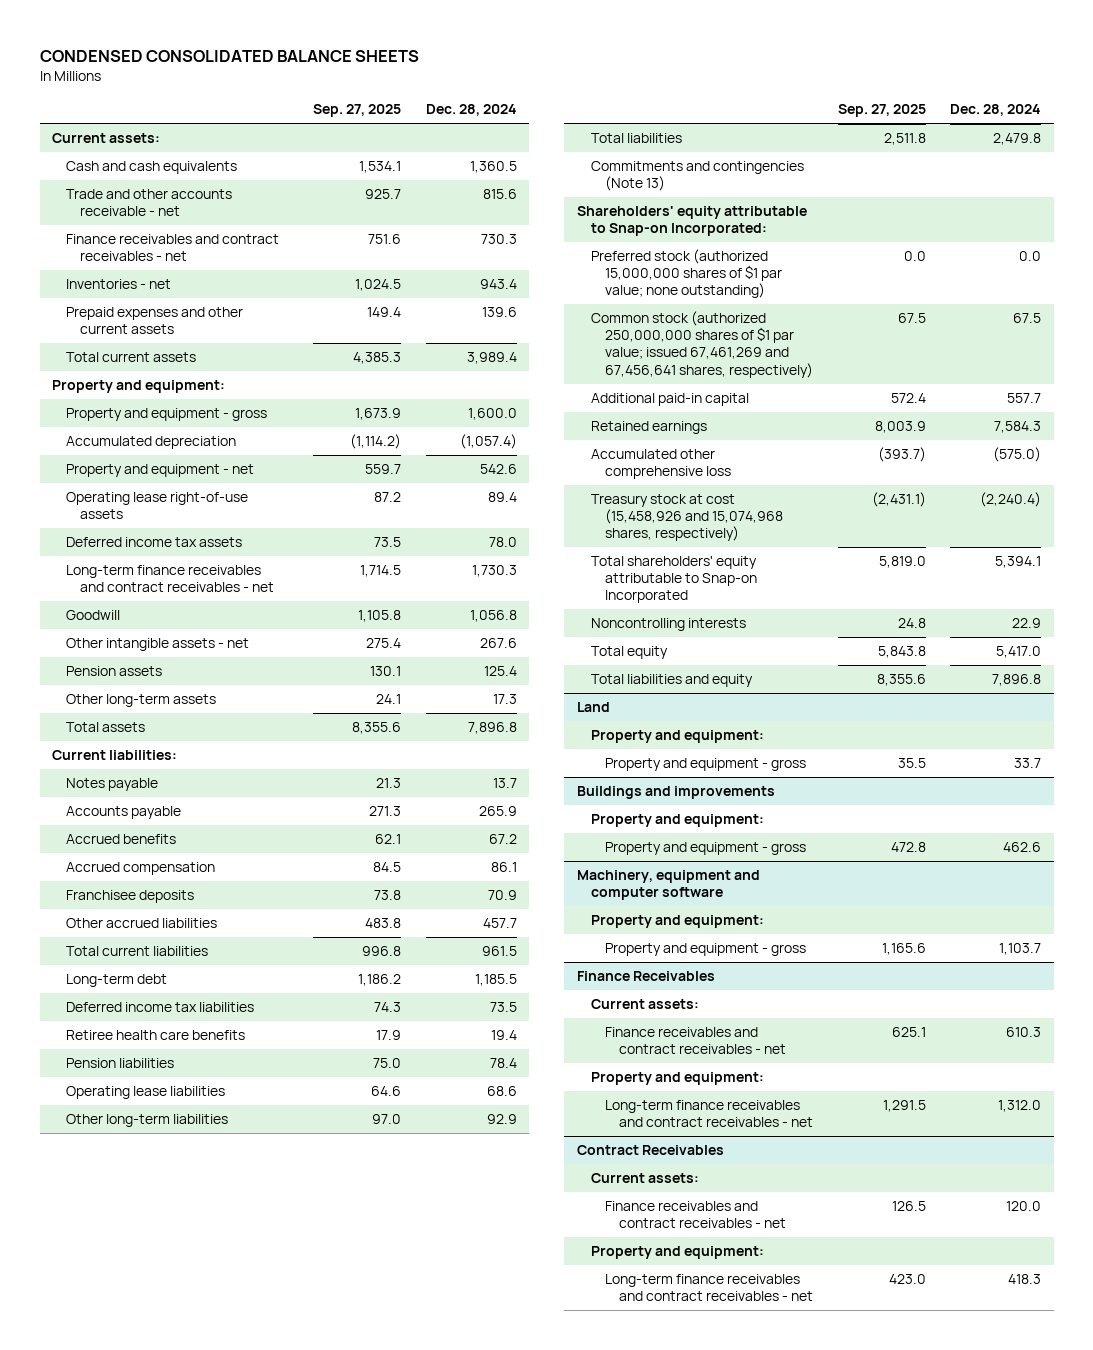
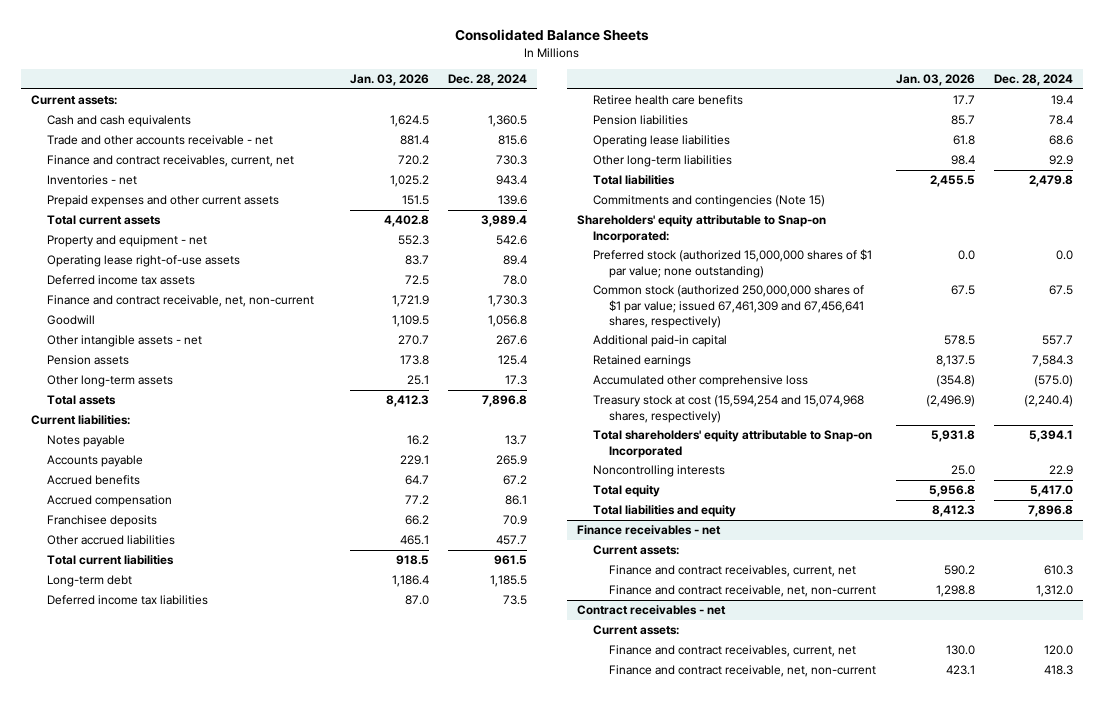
[39,49,419,62] CONDENSED CONSOLIDATED BALANCE SHEETS -> [455,29,650,42] Consolidated Balance Sheets
[312,104,401,118] Sep. 27, 2025 -> none
none -> [349,74,429,87] Jan. 03, 2026
[65,234,279,262] Finance receivables and contract receivables - net -> [47,155,295,168] Finance and contract receivables, current, net
[51,380,225,394] Property and equipment: -> none
[65,408,267,422] Property and equipment - gross -> none
[65,436,236,450] Accumulated depreciation -> none
[65,565,275,593] Long-term finance receivables and contract receivables - net -> [47,295,315,308] Finance and contract receivable, net, non-current
[590,161,804,192] Commitments and contingencies (Note 13) -> [592,195,825,208] Commitments and contingencies (Note 15)
[590,311,813,378] Common stock (authorized 250,000,000 shares of $1 par value; issued 67,461,269 and 67,456,641 shares, respectively) -> [592,285,864,328] Common stock (authorized 250,000,000 shares of $1 par value; issued 67,461,309 and 67,456,641 shares, respectively)
[590,494,783,542] Treasury stock at cost (15,458,926 and 15,074,968 shares, respectively) -> [592,395,864,423] Treasury stock at cost (15,594,254 and 15,074,968 shares, respectively)
[576,702,610,713] Land -> none
[590,730,764,744] Property and equipment: -> none
[604,758,806,772] Property and equipment - gross -> none
[576,786,775,800] Buildings and improvements -> none
[590,814,764,828] Property and equipment: -> none
[604,842,806,856] Property and equipment - gross -> none
[576,870,760,901] Machinery, equipment and computer software -> none
[590,915,764,929] Property and equipment: -> none
[604,943,806,957] Property and equipment - gross -> none
[576,971,715,982] Finance Receivables -> [577,525,722,536] Finance receivables - net
[590,1072,764,1086] Property and equipment: -> none
[604,1027,786,1055] Finance receivables and contract receivables - net -> [608,565,856,578] Finance and contract receivables, current, net
[604,1100,813,1128] Long-term finance receivables and contract receivables - net -> [608,585,876,598] Finance and contract receivable, net, non-current
[576,1145,724,1156] Contract Receivables -> [577,605,727,616] Contract receivables - net
[590,1246,764,1260] Property and equipment: -> none
[604,1201,786,1229] Finance receivables and contract receivables - net -> [608,645,856,658] Finance and contract receivables, current, net
[604,1274,813,1302] Long-term finance receivables and contract receivables - net -> [608,665,876,678] Finance and contract receivable, net, non-current

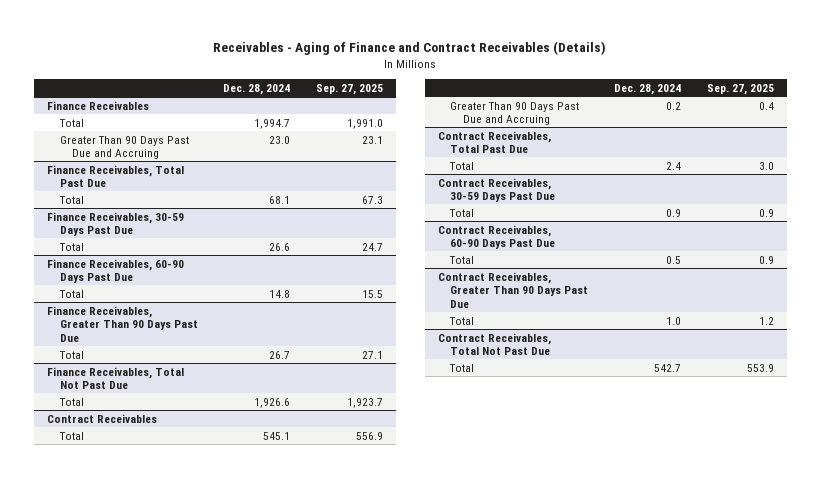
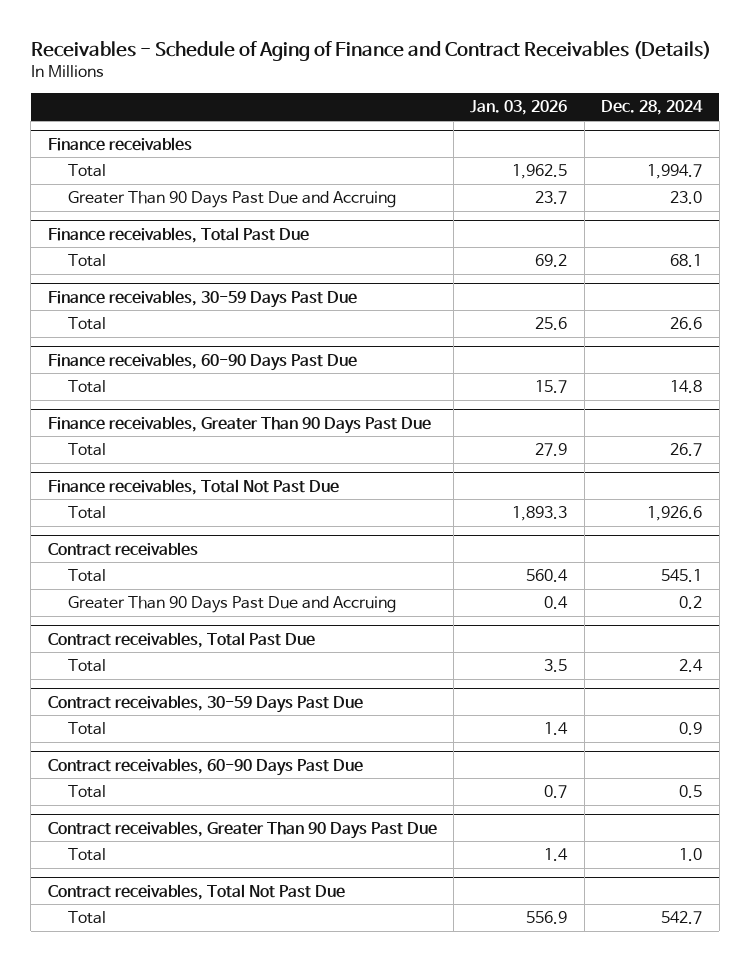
[213,41,607,56] Receivables - Aging of Finance and Contract Receivables (Details) -> [30,40,711,61] Receivables - Schedule of Aging of Finance and Contract Receivables (Details)
[316,83,384,95] Sep. 27, 2025 -> none
none -> [470,100,568,116] Jan. 03, 2026
[46,100,149,110] Finance Receivables -> [47,136,192,151] Finance receivables
[46,164,184,188] Finance Receivables, Total Past Due -> [47,226,309,243] Finance receivables, Total Past Due
[46,211,184,237] Finance Receivables, 30-59 Days Past Due -> [47,289,357,308] Finance receivables, 30-59 Days Past Due
[46,258,184,284] Finance Receivables, 60-90 Days Past Due -> [47,352,357,371] Finance receivables, 60-90 Days Past Due
[46,305,198,342] Finance Receivables, Greater Than 90 Days Past Due -> [47,415,431,434] Finance receivables, Greater Than 90 Days Past Due
[46,366,184,390] Finance Receivables, Total Not Past Due -> [47,478,339,495] Finance receivables, Total Not Past Due
[46,413,157,423] Contract Receivables -> [47,541,198,556] Contract receivables
[437,130,551,154] Contract Receivables, Total Past Due -> [47,631,315,648] Contract receivables, Total Past Due
[437,177,556,203] Contract Receivables, 30-59 Days Past Due -> [47,694,363,713] Contract receivables, 30-59 Days Past Due
[437,224,556,250] Contract Receivables, 60-90 Days Past Due -> [47,757,363,776] Contract receivables, 60-90 Days Past Due
[437,271,589,308] Contract Receivables, Greater Than 90 Days Past Due -> [47,820,437,839] Contract receivables, Greater Than 90 Days Past Due
[437,332,551,356] Contract Receivables, Total Not Past Due -> [47,883,345,900] Contract receivables, Total Not Past Due

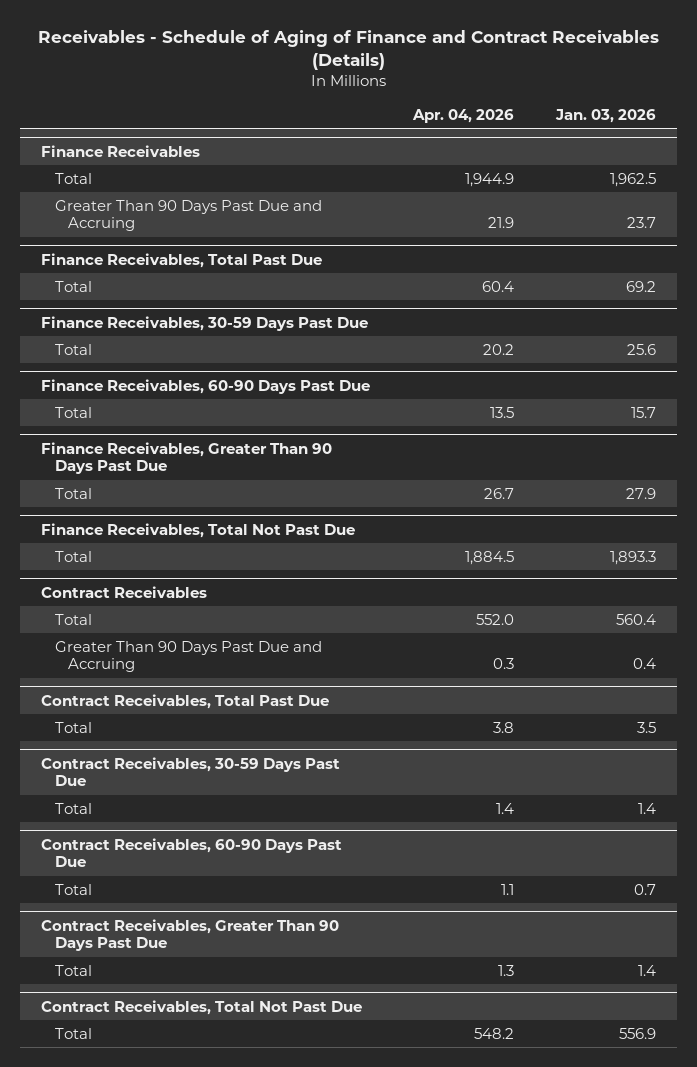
[601,100,704,116] Dec. 28, 2024 -> none
none -> [411,109,514,124] Apr. 04, 2026
[47,136,192,151] Finance receivables -> [41,144,201,157] Finance Receivables
[47,226,309,243] Finance receivables, Total Past Due -> [41,252,323,268] Finance Receivables, Total Past Due
[47,289,357,308] Finance receivables, 30-59 Days Past Due -> [41,315,369,331] Finance Receivables, 30-59 Days Past Due
[47,352,357,371] Finance receivables, 60-90 Days Past Due -> [41,378,371,394] Finance Receivables, 60-90 Days Past Due
[47,415,431,434] Finance receivables, Greater Than 90 Days Past Due -> [41,441,333,475] Finance Receivables, Greater Than 90 Days Past Due
[47,478,339,495] Finance receivables, Total Not Past Due -> [41,522,356,538] Finance Receivables, Total Not Past Due
[47,541,198,556] Contract receivables -> [41,585,208,598] Contract Receivables
[47,631,315,648] Contract receivables, Total Past Due -> [41,693,330,709] Contract Receivables, Total Past Due
[47,694,363,713] Contract receivables, 30-59 Days Past Due -> [41,756,341,787] Contract Receivables, 30-59 Days Past Due
[47,757,363,776] Contract receivables, 60-90 Days Past Due -> [41,837,343,868] Contract Receivables, 60-90 Days Past Due
[47,820,437,839] Contract receivables, Greater Than 90 Days Past Due -> [41,918,340,952] Contract Receivables, Greater Than 90 Days Past Due
[47,883,345,900] Contract receivables, Total Not Past Due -> [41,999,363,1015] Contract Receivables, Total Not Past Due

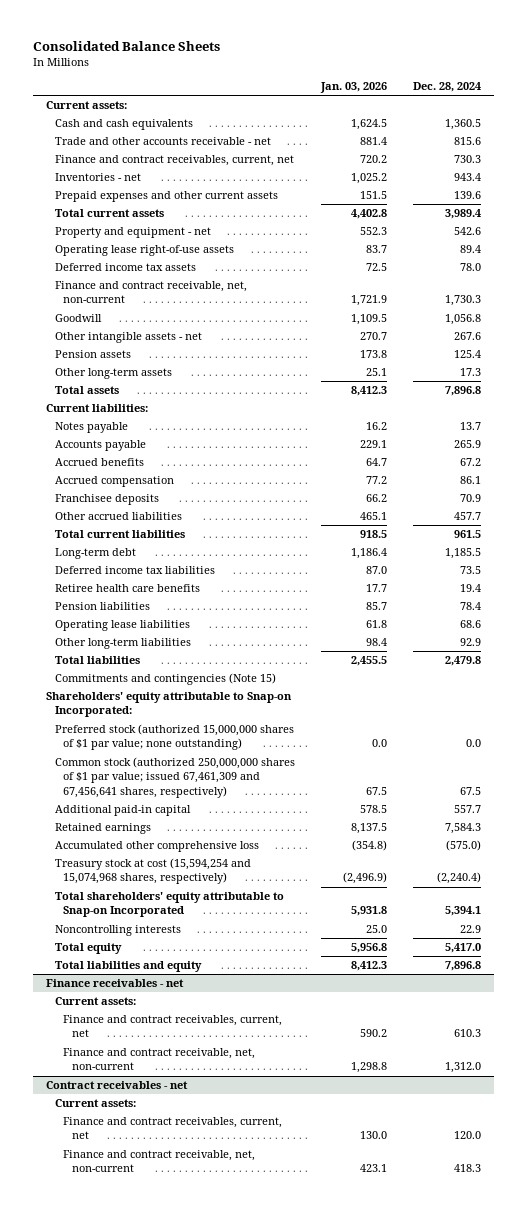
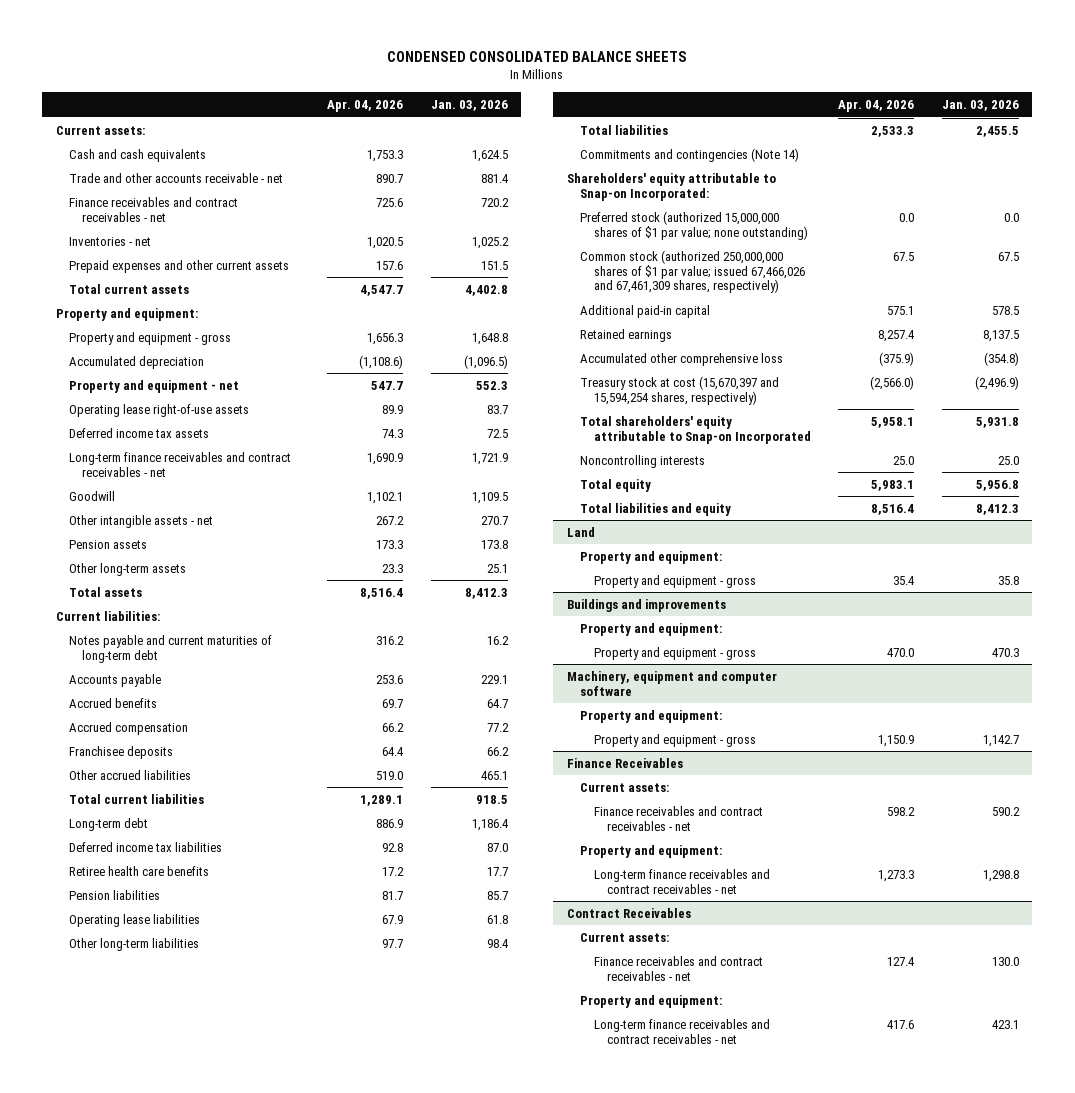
[33,40,221,51] Consolidated Balance Sheets -> [387,51,688,63] CONDENSED CONSOLIDATED BALANCE SHEETS
[413,82,482,93] Dec. 28, 2024 -> none
none -> [326,100,403,113] Apr. 04, 2026
[54,155,294,167] Finance and contract receivables, current, net -> [69,196,239,222] Finance receivables and contract receivables - net
none -> [56,307,199,321] Property and equipment:
none -> [69,331,232,345] Property and equipment - gross
none -> [69,355,205,369] Accumulated depreciation
[54,281,247,304] Finance and contract receivable, net, non-current -> [69,451,292,477] Long-term finance receivables and contract receivables - net
[54,422,128,434] Notes payable -> [69,634,273,663] Notes payable and current maturities of long-term debt
[54,673,276,686] Commitments and contingencies (Note 15) -> [580,147,800,162] Commitments and contingencies (Note 14)
[54,757,295,798] Common stock (authorized 250,000,000 shares of $1 par value; issued 67,461,309 and 67,456,641 shares, respectively) -> [580,249,805,294] Common stock (authorized 250,000,000 shares of $1 par value; issued 67,466,026 and 67,461,309 shares, respectively)
[54,858,251,885] Treasury stock at cost (15,594,254 and 15,074,968 shares, respectively) -> [580,375,780,405] Treasury stock at cost (15,670,397 and 15,594,254 shares, respectively)
none -> [567,526,596,537] Land
none -> [580,550,723,564] Property and equipment:
none -> [593,574,756,588] Property and equipment - gross
none -> [567,598,727,612] Buildings and improvements
none -> [580,622,723,636] Property and equipment:
none -> [593,646,756,660] Property and equipment - gross
none -> [567,670,778,696] Machinery, equipment and computer software
none -> [580,709,723,723] Property and equipment:
none -> [593,733,756,747] Property and equipment - gross
[46,979,185,988] Finance receivables - net -> [567,757,684,768] Finance Receivables
[63,1015,283,1038] Finance and contract receivables, current, net -> [593,805,763,831] Finance receivables and contract receivables - net
none -> [580,844,723,858] Property and equipment:
[63,1048,256,1071] Finance and contract receivable, net, non-current -> [593,868,770,894] Long-term finance receivables and contract receivables - net
[46,1081,189,1090] Contract receivables - net -> [567,907,692,918] Contract Receivables
[63,1117,283,1140] Finance and contract receivables, current, net -> [593,955,763,981] Finance receivables and contract receivables - net
none -> [580,994,723,1008] Property and equipment:
[63,1150,256,1173] Finance and contract receivable, net, non-current -> [593,1018,770,1044] Long-term finance receivables and contract receivables - net

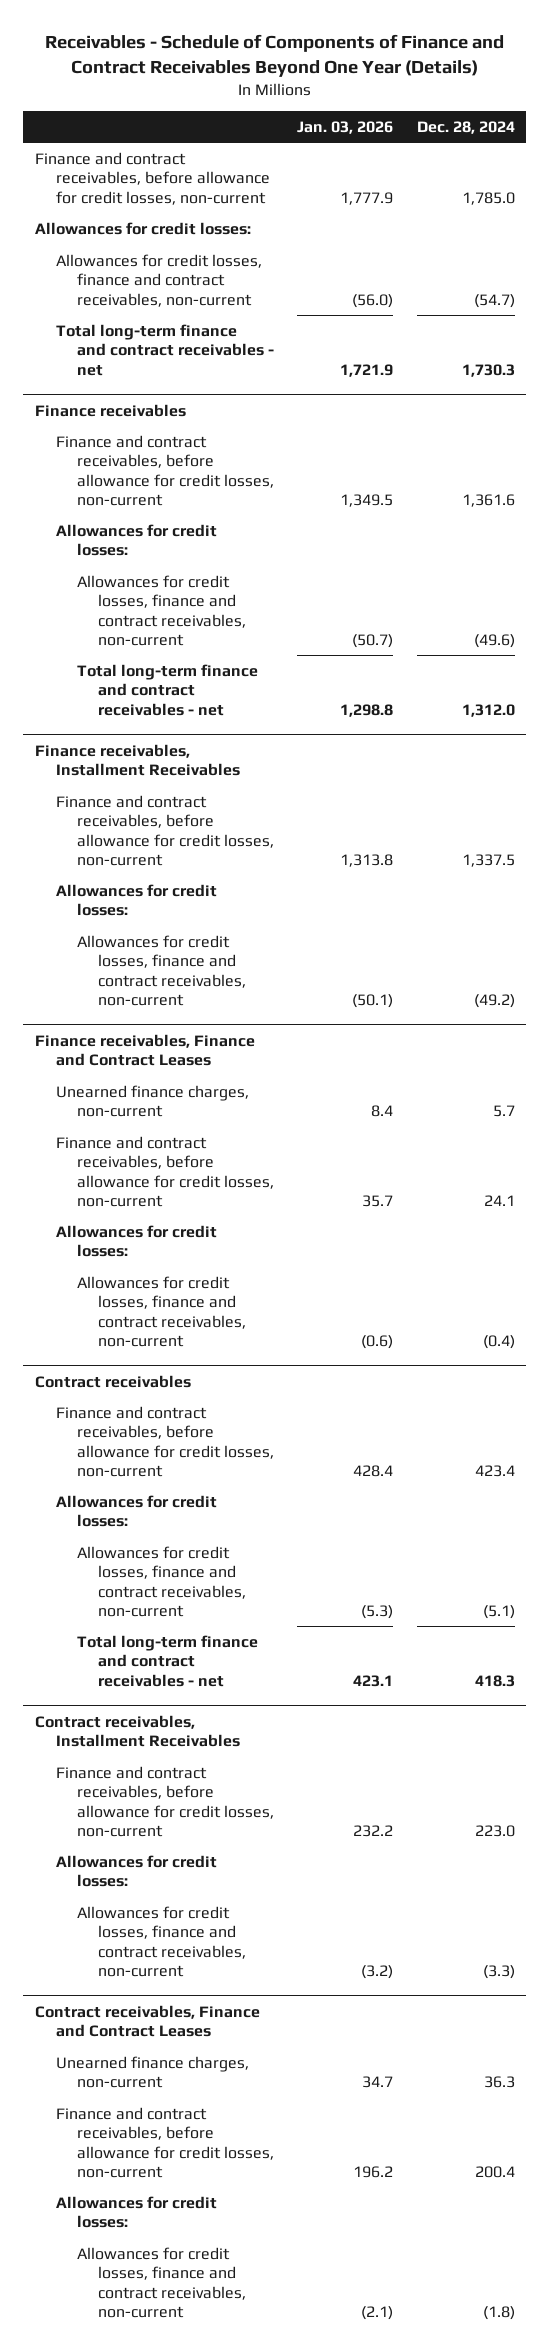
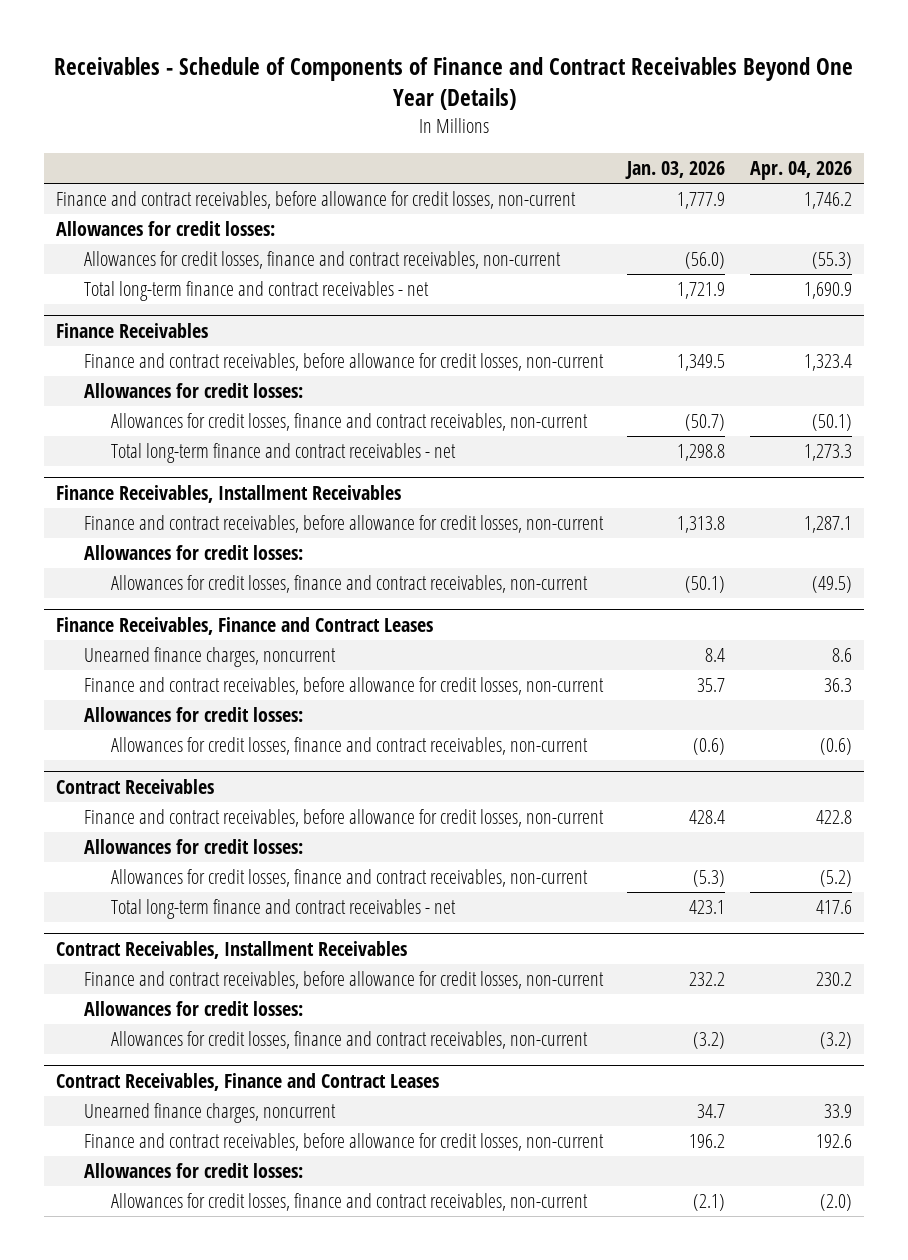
[416,120,515,134] Dec. 28, 2024 -> none
none -> [749,161,852,181] Apr. 04, 2026
[35,403,187,417] Finance receivables -> [56,323,209,339] Finance Receivables
[35,743,240,776] Finance receivables, Installment Receivables -> [56,485,402,504] Finance Receivables, Installment Receivables
[35,1033,256,1066] Finance receivables, Finance and Contract Leases -> [56,617,434,636] Finance Receivables, Finance and Contract Leases
[55,1085,249,1118] Unearned finance charges, non-current -> [83,647,336,668] Unearned finance charges, noncurrent
[35,1374,192,1388] Contract receivables -> [56,779,215,795] Contract Receivables
[35,1714,240,1747] Contract receivables, Installment Receivables -> [56,941,408,960] Contract Receivables, Installment Receivables
[35,2004,261,2037] Contract receivables, Finance and Contract Leases -> [56,1073,440,1092] Contract Receivables, Finance and Contract Leases
[55,2056,249,2089] Unearned finance charges, non-current -> [83,1103,336,1124] Unearned finance charges, noncurrent

